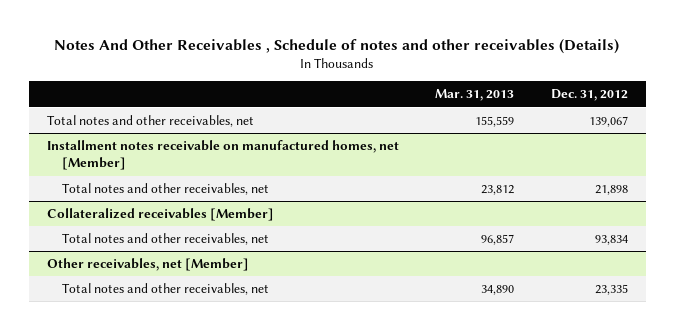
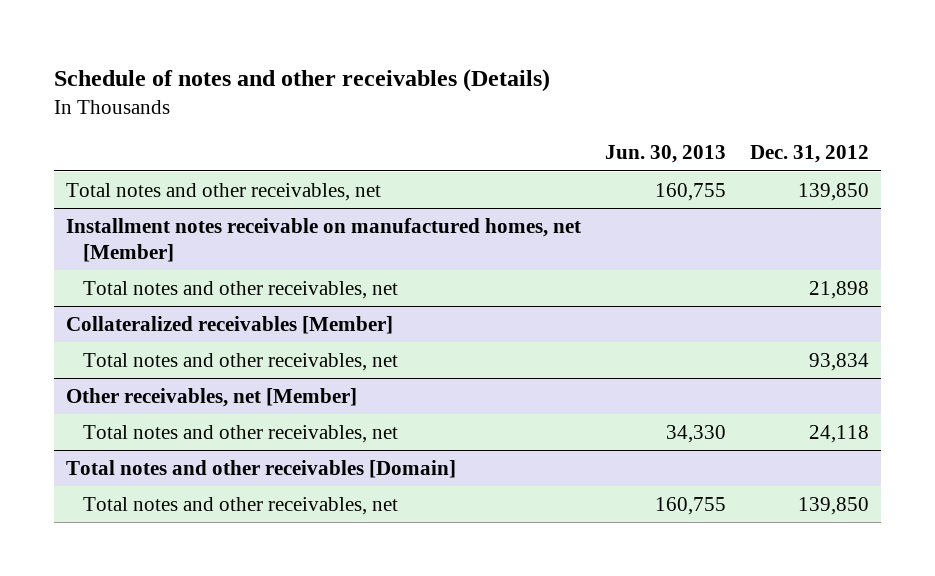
[54,38,620,54] Notes And Other Receivables , Schedule of notes and other receivables (Details) -> [53,68,550,92] Schedule of notes and other receivables (Details)
[435,89,515,102] Mar. 31, 2013 -> none
none -> [604,145,726,164] Jun. 30, 2013
[588,116,628,128] 139,067 -> [798,182,870,201] 139,850
[594,284,628,296] 23,335 -> [809,424,870,443] 24,118
none -> [65,459,456,478] Total notes and other receivables [Domain]
none -> [83,496,399,515] Total notes and other receivables, net

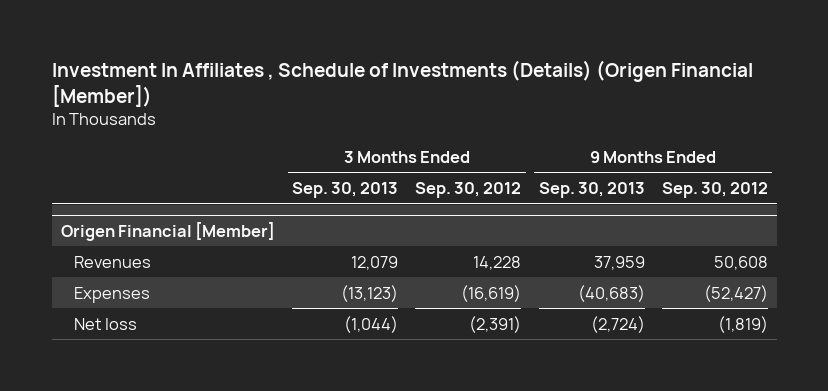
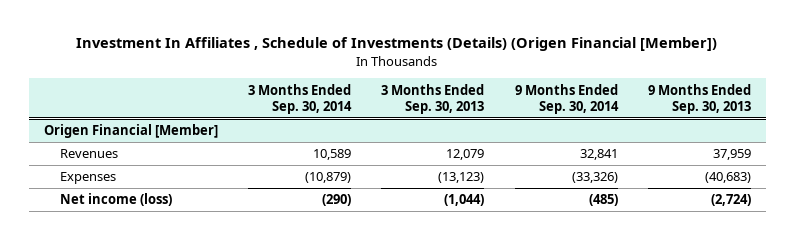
[415,182,522,199] Sep. 30, 2012 -> none
[661,182,768,199] Sep. 30, 2012 -> none
none -> [248,83,353,114] 3 Months Ended Sep. 30, 2014
none -> [514,83,619,114] 9 Months Ended Sep. 30, 2014
[73,317,137,330] Net loss -> [59,193,172,207] Net income (loss)

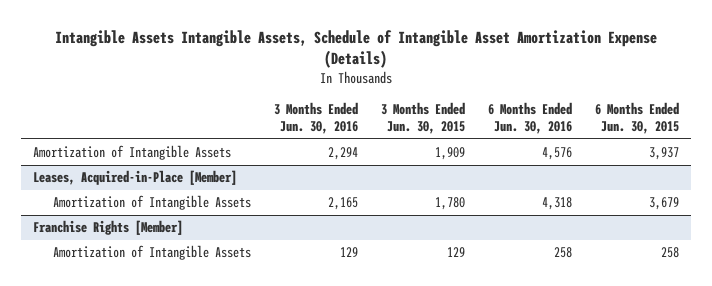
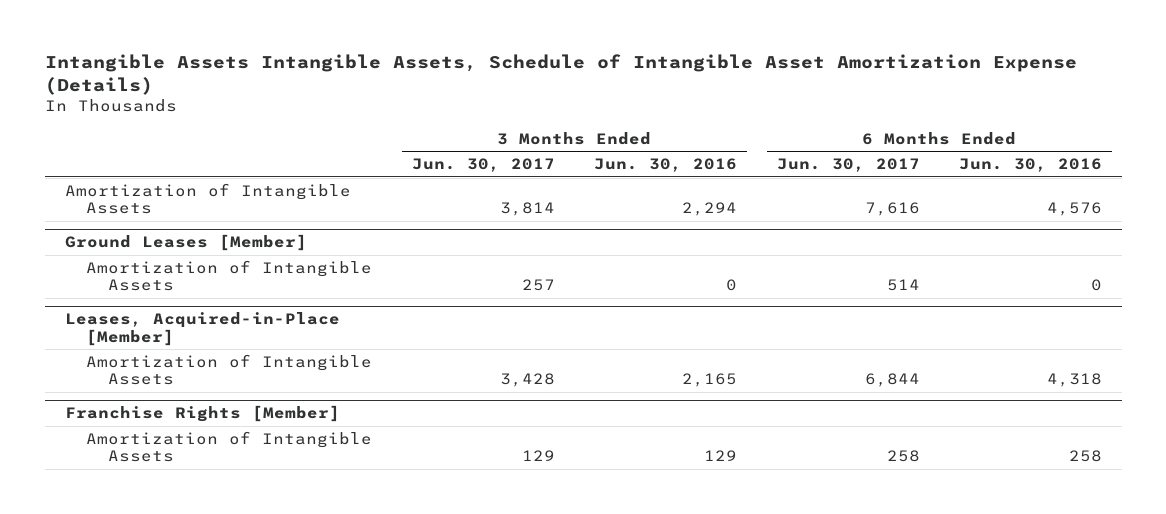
[381,102,466,134] 3 Months Ended Jun. 30, 2015 -> none
[595,102,680,134] 6 Months Ended Jun. 30, 2015 -> none
none -> [411,158,555,173] Jun. 30, 2017
none -> [776,158,920,173] Jun. 30, 2017
none -> [64,234,307,252] Ground Leases [Member]
none -> [86,259,373,292] Amortization of Intangible Assets

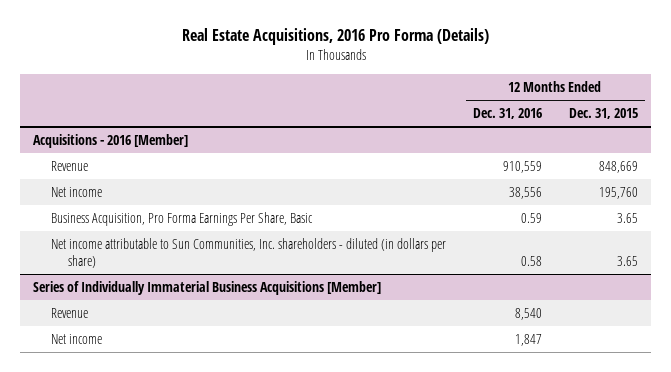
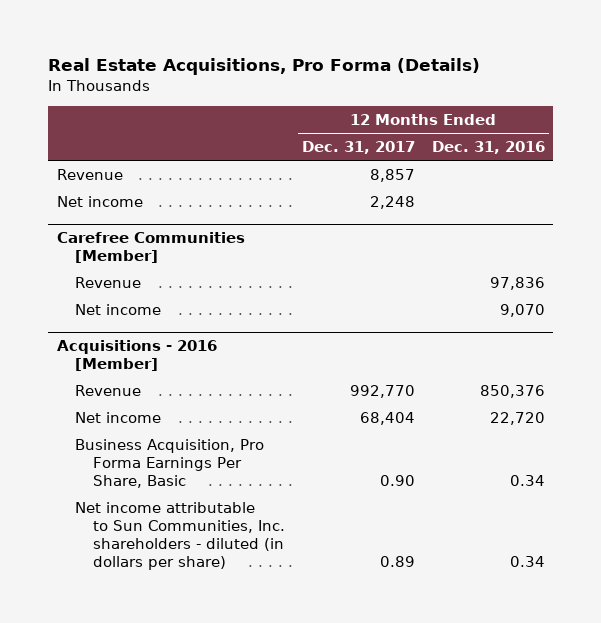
[181,28,489,46] Real Estate Acquisitions, 2016 Pro Forma (Details) -> [48,58,481,76] Real Estate Acquisitions, Pro Forma (Details)
[568,108,638,120] Dec. 31, 2015 -> none
none -> [301,141,415,155] Dec. 31, 2017
none -> [56,169,123,181] Revenue
none -> [56,196,143,208] Net income
none -> [56,232,245,264] Carefree Communities [Member]
none -> [74,277,141,289] Revenue
none -> [74,304,161,316] Net income
[33,281,382,296] Series of Individually Immaterial Business Acquisitions [Member] -> none
[50,308,88,319] Revenue -> none
[50,334,102,345] Net income -> none
[502,161,542,174] 910,559 -> [479,385,545,399] 850,376
[508,187,542,200] 38,556 -> [489,412,545,426] 22,720
[520,213,542,224] 0.59 -> [509,475,545,487] 0.34
[520,255,542,266] 0.58 -> [509,556,545,568] 0.34

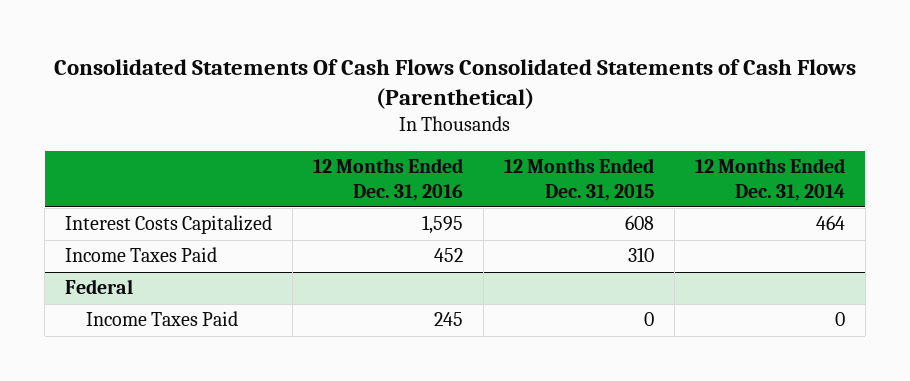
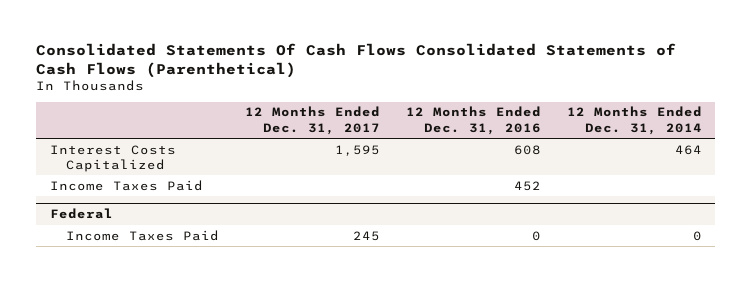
[504,158,655,201] 12 Months Ended Dec. 31, 2015 -> none
none -> [244,106,380,135] 12 Months Ended Dec. 31, 2017
[422,215,464,235] 1,595 -> [514,144,542,155] 608
[434,312,464,327] 245 -> [532,230,542,241] 0

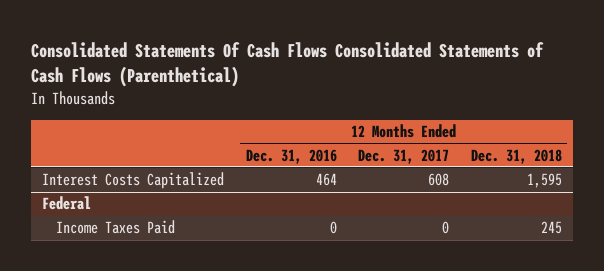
[567,106,703,135] 12 Months Ended Dec. 31, 2014 -> none
none -> [471,148,563,164] Dec. 31, 2018
[49,179,203,191] Income Taxes Paid -> none
[334,144,380,156] 1,595 -> [428,173,450,187] 608
[514,144,542,155] 608 -> [315,173,337,187] 464
[352,230,380,241] 245 -> [442,221,450,235] 0

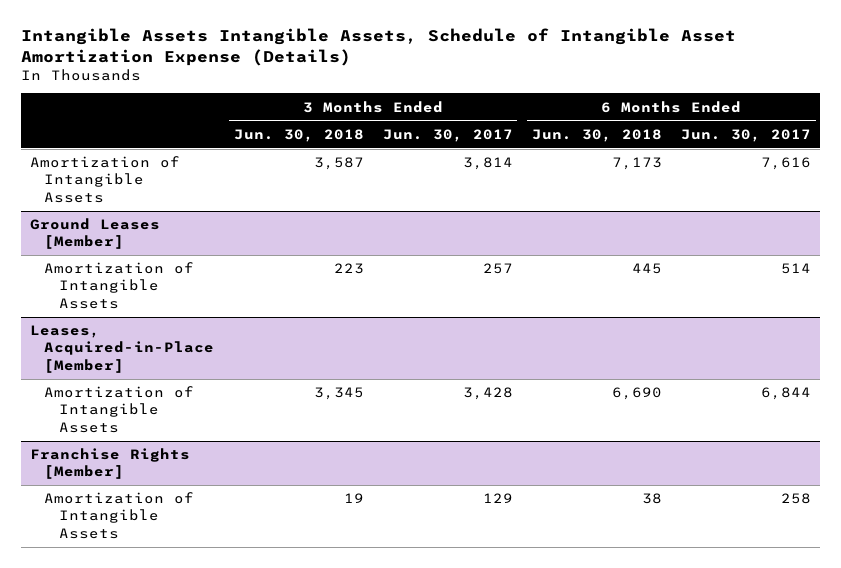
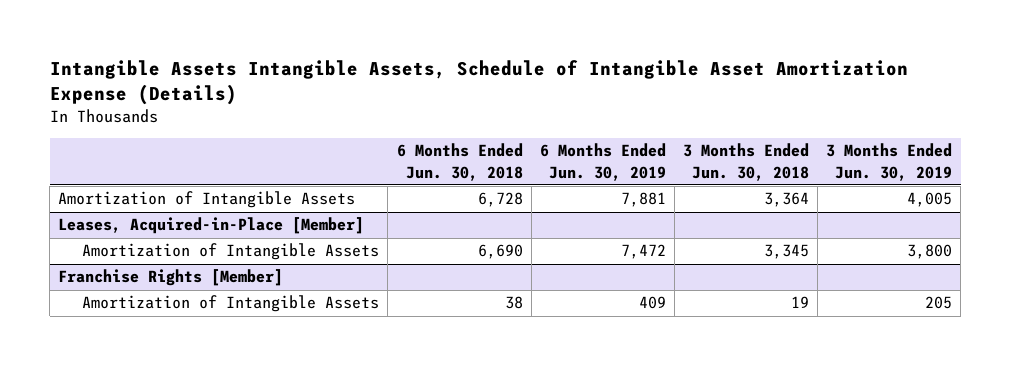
[382,128,513,142] Jun. 30, 2017 -> none
[680,128,811,142] Jun. 30, 2017 -> none
none -> [539,143,666,181] 6 Months Ended Jun. 30, 2019
none -> [826,143,953,181] 3 Months Ended Jun. 30, 2019
[30,218,161,250] Ground Leases [Member] -> none
[44,262,195,309] Amortization of Intangible Assets -> none
[313,157,364,171] 3,587 -> [764,192,810,208] 3,364
[611,157,662,171] 7,173 -> [477,192,523,208] 6,728

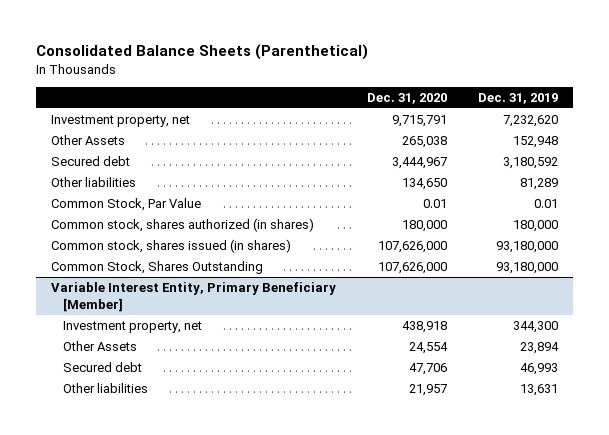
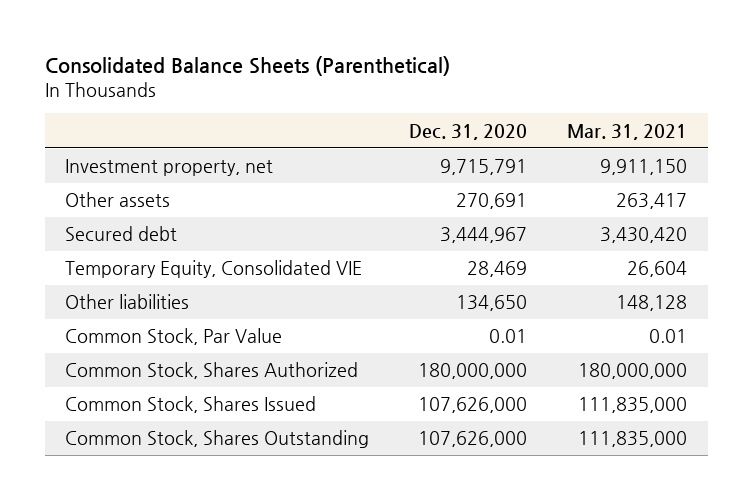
[477,93,558,105] Dec. 31, 2019 -> none
none -> [567,123,688,140] Mar. 31, 2021
[51,134,126,145] Other Assets -> [65,192,171,208] Other assets
[401,135,447,148] 265,038 -> [456,193,528,210] 270,691
none -> [65,260,363,279] Temporary Equity, Consolidated VIE
[51,217,315,232] Common stock, shares authorized (in shares) -> [65,362,359,380] Common Stock, Shares Authorized
[401,219,447,232] 180,000 -> [418,363,528,380] 180,000,000
[51,238,292,253] Common stock, shares issued (in shares) -> [65,396,317,414] Common Stock, Shares Issued
[51,281,337,312] Variable Interest Entity, Primary Beneficiary [Member] -> none
[63,320,203,333] Investment property, net -> none
[63,340,138,351] Other Assets -> none
[63,361,143,372] Secured debt -> none
[63,382,149,393] Other liabilities -> none

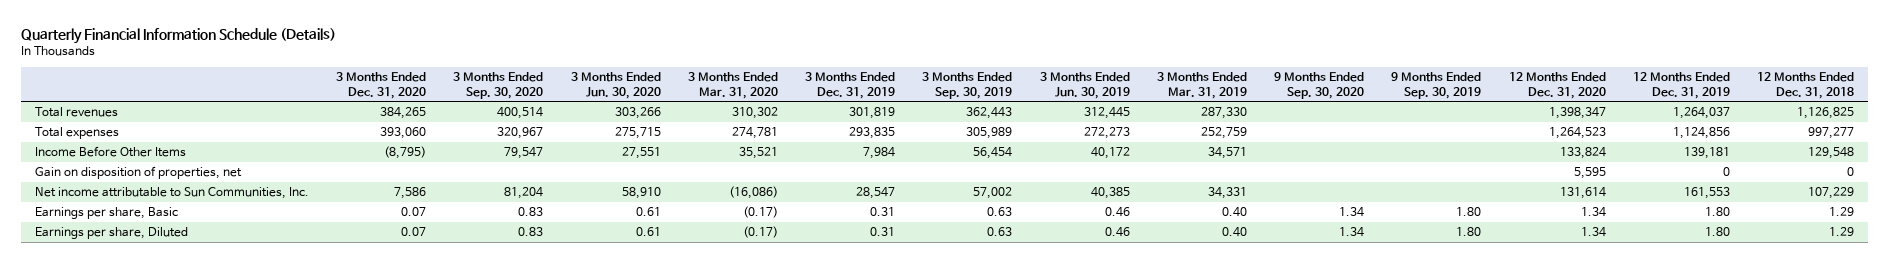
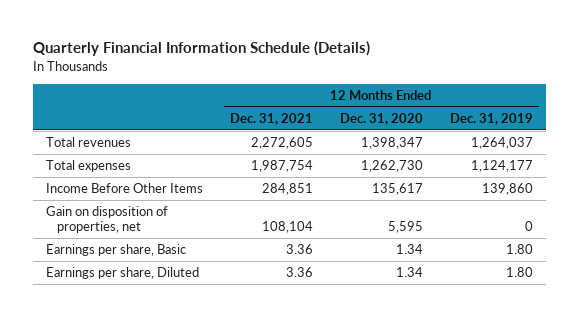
[336,72,427,99] 3 Months Ended Dec. 31, 2020 -> none
[453,72,544,99] 3 Months Ended Sep. 30, 2020 -> none
[570,72,661,99] 3 Months Ended Jun. 30, 2020 -> none
[687,72,778,99] 3 Months Ended Mar. 31, 2020 -> none
[805,72,896,99] 3 Months Ended Dec. 31, 2019 -> none
[922,72,1013,99] 3 Months Ended Sep. 30, 2019 -> none
[1039,72,1130,99] 3 Months Ended Jun. 30, 2019 -> none
[1156,72,1247,99] 3 Months Ended Mar. 31, 2019 -> none
[1274,72,1365,99] 9 Months Ended Sep. 30, 2020 -> none
[1391,72,1482,99] 9 Months Ended Sep. 30, 2019 -> none
[1757,72,1855,99] 12 Months Ended Dec. 31, 2018 -> none
none -> [230,112,314,125] Dec. 31, 2021
[1548,127,1606,140] 1,264,523 -> [360,160,423,173] 1,262,730
[1672,127,1730,140] 1,124,856 -> [470,160,533,173] 1,124,177
[1559,147,1606,160] 133,824 -> [371,183,423,196] 135,617
[1683,147,1730,160] 139,181 -> [481,183,533,196] 139,860
[34,187,309,200] Net income attributable to Sun Communities, Inc. -> none

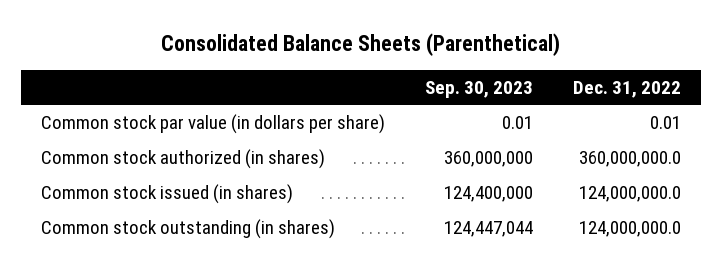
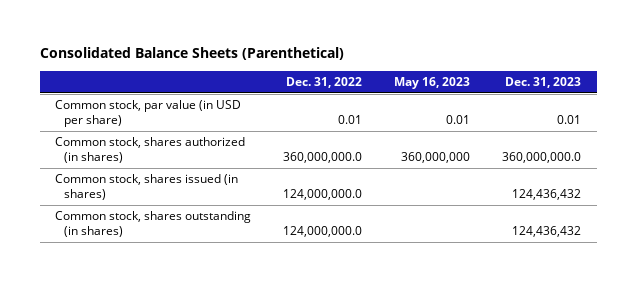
[425,80,534,98] Sep. 30, 2023 -> none
none -> [394,76,471,89] May 16, 2023
none -> [504,76,581,88] Dec. 31, 2023
[41,114,386,135] Common stock par value (in dollars per share) -> [55,100,242,128] Common stock, par value (in USD per share)
[41,149,326,170] Common stock authorized (in shares) -> [55,137,246,164] Common stock, shares authorized (in shares)
[41,184,294,205] Common stock issued (in shares) -> [55,174,239,201] Common stock, shares issued (in shares)
[41,219,336,240] Common stock outstanding (in shares) -> [55,211,252,238] Common stock, shares outstanding (in shares)

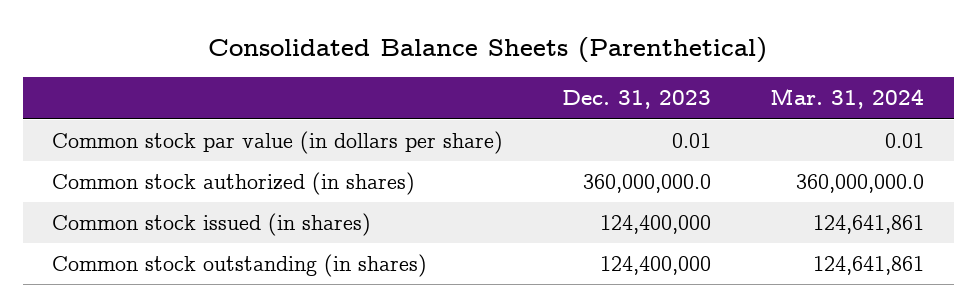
[286,76,363,88] Dec. 31, 2022 -> none
[394,76,471,89] May 16, 2023 -> none
none -> [770,88,925,110] Mar. 31, 2024
[55,100,242,128] Common stock, par value (in USD per share) -> [52,131,504,155] Common stock par value (in dollars per share)
[55,137,246,164] Common stock, shares authorized (in shares) -> [52,172,416,196] Common stock authorized (in shares)
[55,174,239,201] Common stock, shares issued (in shares) -> [52,213,372,237] Common stock issued (in shares)
[511,189,581,201] 124,436,432 -> [600,215,712,235] 124,400,000
[55,211,252,238] Common stock, shares outstanding (in shares) -> [52,254,428,278] Common stock outstanding (in shares)
[511,226,581,238] 124,436,432 -> [600,256,712,276] 124,400,000

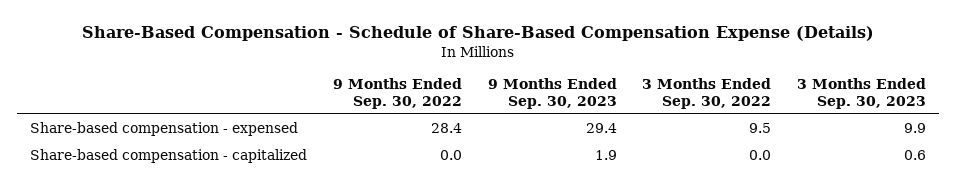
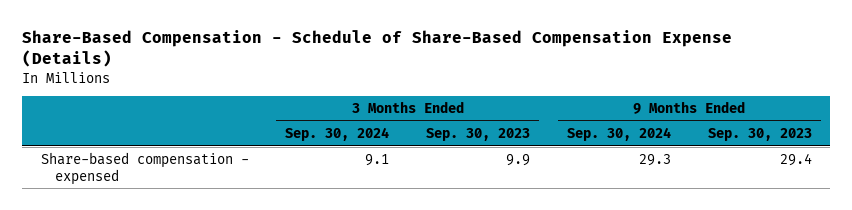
[332,78,462,109] 9 Months Ended Sep. 30, 2022 -> none
[642,78,772,109] 3 Months Ended Sep. 30, 2022 -> none
none -> [285,127,390,142] Sep. 30, 2024
none -> [566,127,671,142] Sep. 30, 2024
[29,149,307,164] Share-based compensation - capitalized -> none

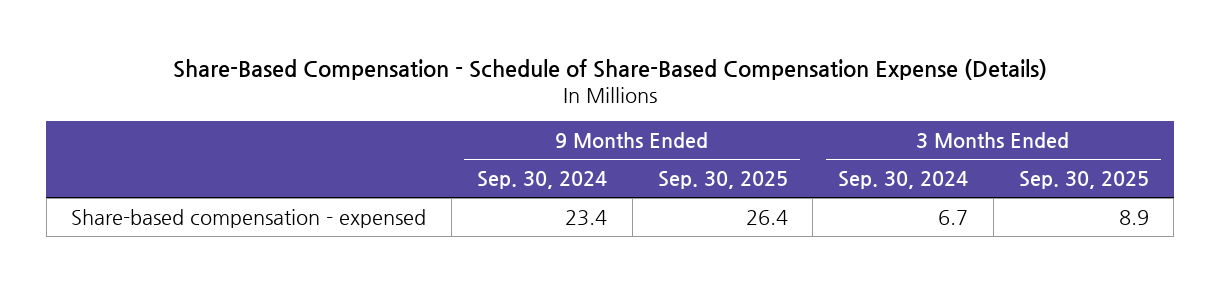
[426,128,531,142] Sep. 30, 2023 -> none
[707,128,812,142] Sep. 30, 2023 -> none
none -> [657,171,788,190] Sep. 30, 2025
none -> [1018,171,1149,190] Sep. 30, 2025
[365,154,390,167] 9.1 -> [938,209,969,225] 6.7
[638,154,671,167] 29.3 -> [565,209,608,226] 23.4

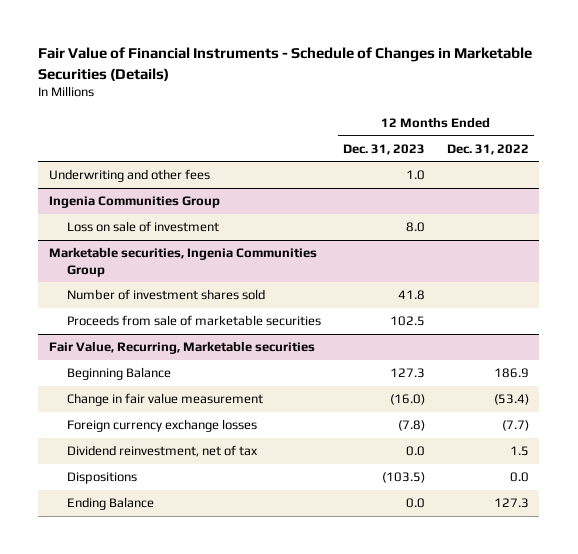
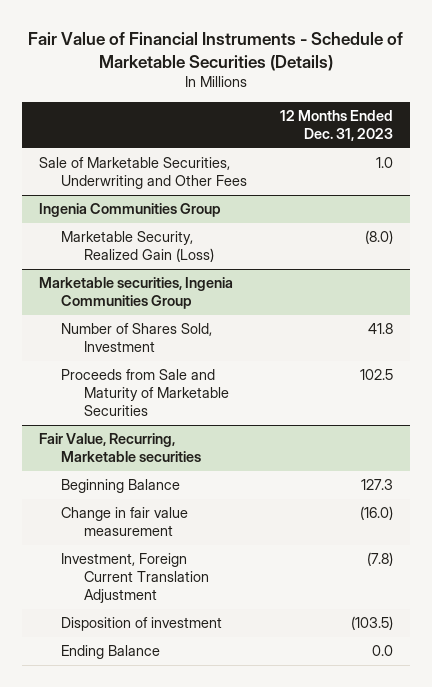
[38,47,533,81] Fair Value of Financial Instruments - Schedule of Changes in Marketable Securities (Details) -> [27,31,403,71] Fair Value of Financial Instruments - Schedule of Marketable Securities (Details)
[446,143,529,155] Dec. 31, 2022 -> none
[48,169,210,183] Underwriting and other fees -> [38,157,248,190] Sale of Marketable Securities, Underwriting and Other Fees
[67,221,220,233] Loss on sale of investment -> none
none -> [61,231,214,263] Marketable Security, Realized Gain (Loss)
[67,289,266,301] Number of investment shares sold -> [61,323,213,353] Number of Shares Sold, Investment
[67,315,322,327] Proceeds from sale of marketable securities -> [61,369,229,417] Proceeds from Sale and Maturity of Marketable Securities
[67,445,259,458] Dividend reinvestment, net of tax -> none
[67,419,258,433] Foreign currency exchange losses -> [61,553,209,604] Investment, Foreign Current Translation Adjustment
[67,472,138,485] Dispositions -> [61,617,223,632] Disposition of investment

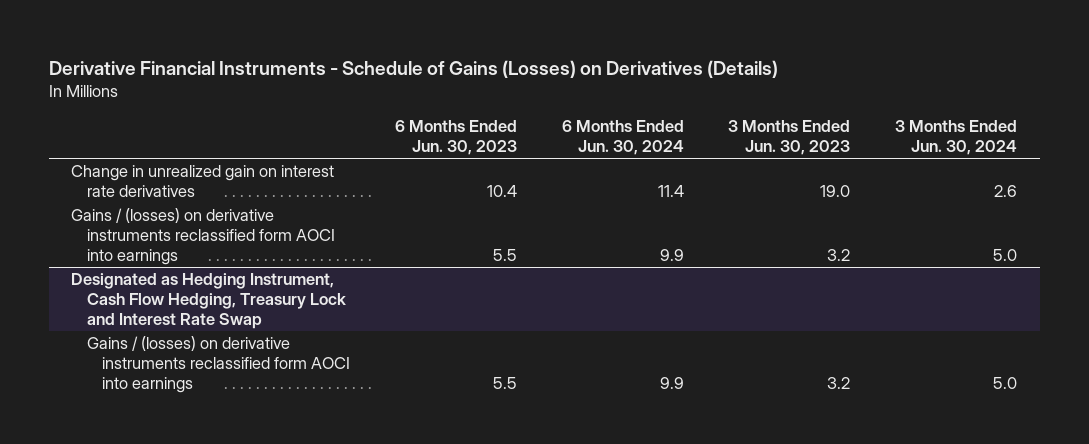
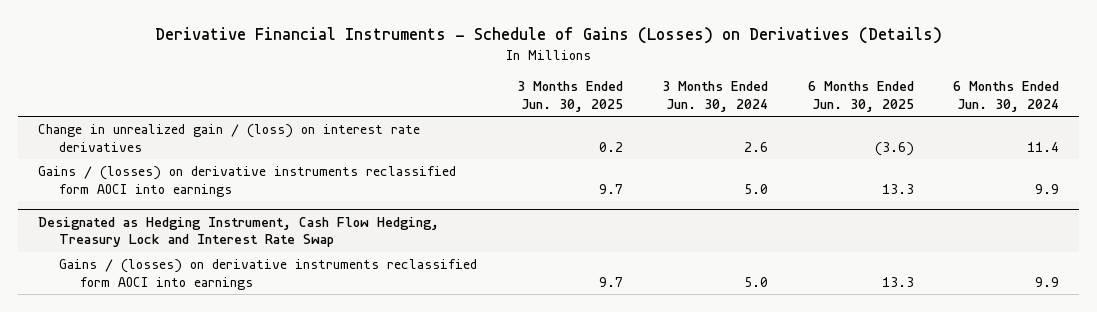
[394,120,517,156] 6 Months Ended Jun. 30, 2023 -> none
[728,120,851,156] 3 Months Ended Jun. 30, 2023 -> none
none -> [516,81,623,112] 3 Months Ended Jun. 30, 2025
none -> [807,81,914,112] 6 Months Ended Jun. 30, 2025
[71,165,335,198] Change in unrealized gain on interest rate derivatives -> [38,124,421,152] Change in unrealized gain / (loss) on interest rate derivatives

